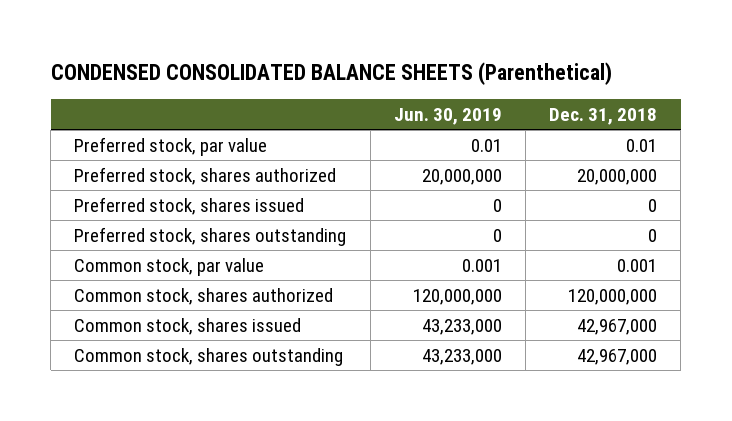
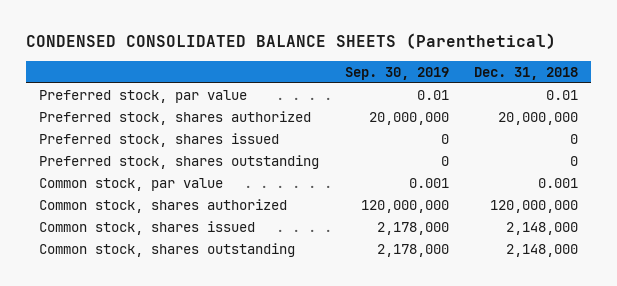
[393,107,502,125] Jun. 30, 2019 -> none
none -> [344,66,449,80] Sep. 30, 2019
[577,318,658,335] 42,967,000 -> [506,221,579,235] 2,148,000
[577,348,658,365] 42,967,000 -> [506,243,579,257] 2,148,000

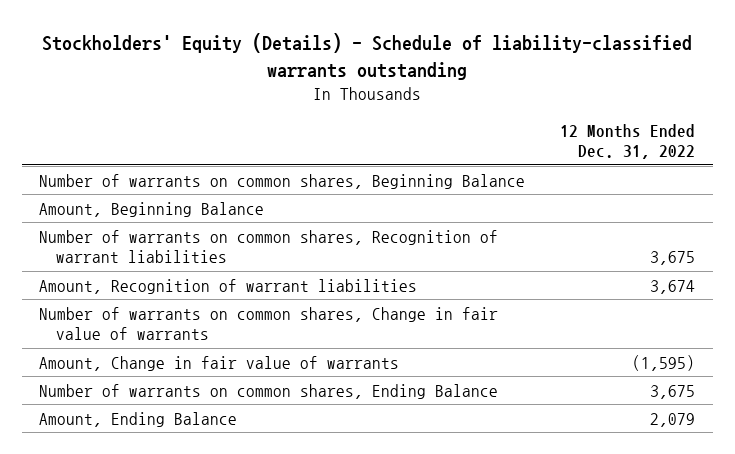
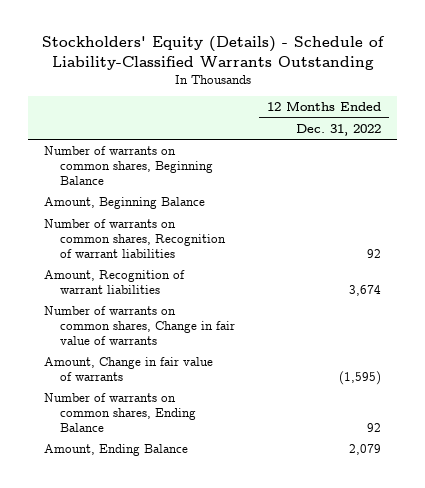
[42,32,693,80] Stockholders' Equity (Details) - Schedule of liability-classified warrants outstanding -> [41,36,385,70] Stockholders' Equity (Details) - Schedule of Liability-Classified Warrants Outstanding
[650,250,696,265] 3,675 -> [367,248,382,258] 92
[650,384,696,399] 3,675 -> [367,422,382,432] 92

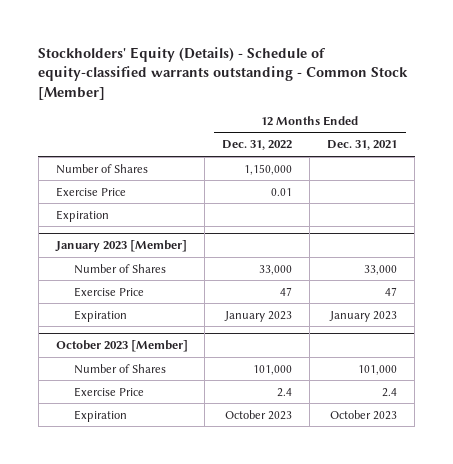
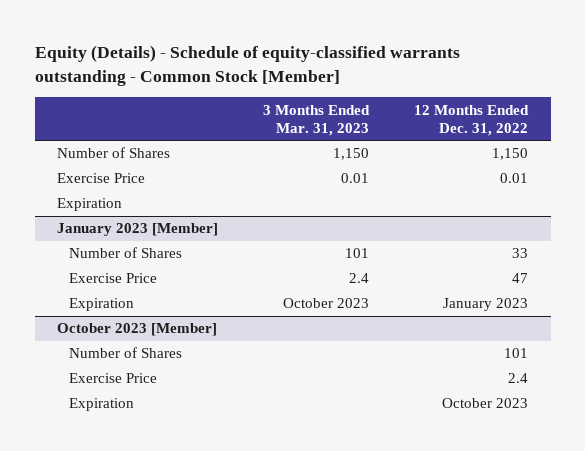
[38,46,409,100] Stockholders' Equity (Details) - Schedule of equity-classified warrants outstanding - Common Stock [Member] -> [34,45,460,86] Equity (Details) - Schedule of equity-classified warrants outstanding - Common Stock [Member]
[327,140,398,151] Dec. 31, 2021 -> none
none -> [263,104,371,136] 3 Months Ended Mar. 31, 2023
[244,163,293,175] 1,150,000 -> [492,148,529,161] 1,150
[259,264,293,275] 33,000 -> [512,248,529,259] 33
[253,364,293,375] 101,000 -> [504,348,529,359] 101

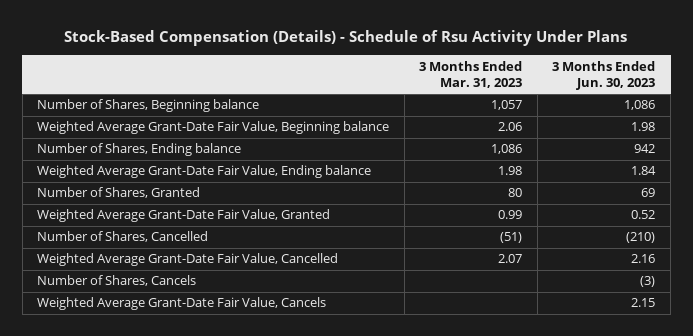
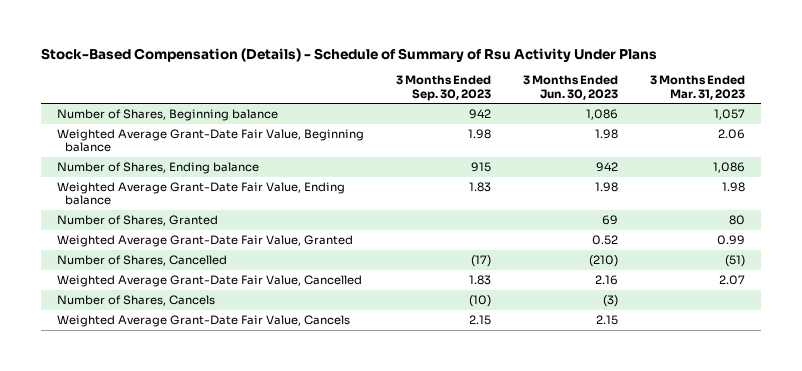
[64,30,628,47] Stock-Based Compensation (Details) - Schedule of Rsu Activity Under Plans -> [40,47,657,62] Stock-Based Compensation (Details) - Schedule of Summary of Rsu Activity Under Plans
none -> [395,75,491,101] 3 Months Ended Sep. 30, 2023
[631,166,657,176] 1.84 -> [594,182,618,193] 1.98

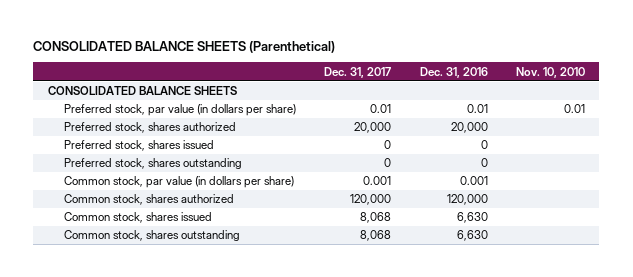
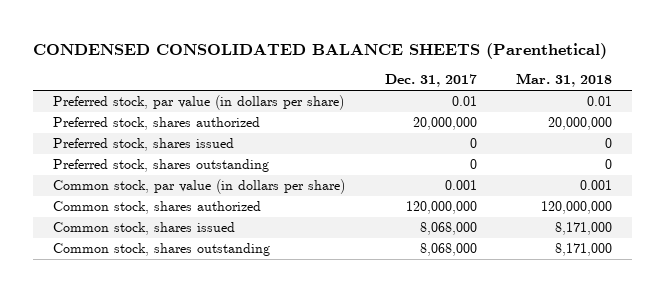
[33,40,336,53] CONSOLIDATED BALANCE SHEETS (Parenthetical) -> [33,42,608,59] CONDENSED CONSOLIDATED BALANCE SHEETS (Parenthetical)
[419,66,488,78] Dec. 31, 2016 -> none
[515,66,585,78] Nov. 10, 2010 -> none
none -> [516,73,613,88] Mar. 31, 2018
[47,86,237,96] CONSOLIDATED BALANCE SHEETS -> none
[354,122,392,134] 20,000 -> [412,117,477,131] 20,000,000
[350,194,392,206] 120,000 -> [405,201,477,215] 120,000,000
[360,212,392,224] 8,068 -> [419,222,477,236] 8,068,000
[360,230,392,242] 8,068 -> [419,243,477,257] 8,068,000

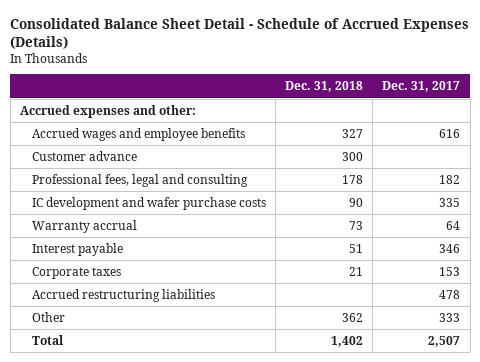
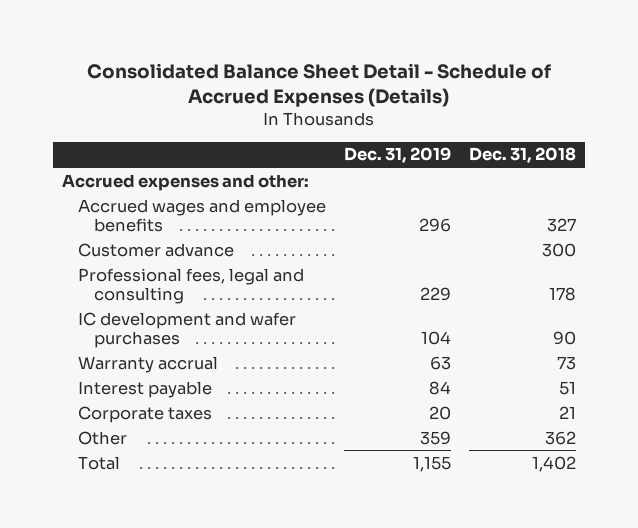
[382,81,461,93] Dec. 31, 2017 -> none
none -> [343,147,451,164] Dec. 31, 2019
[31,196,266,210] IC development and wafer purchase costs -> [77,311,296,348] IC development and wafer purchases
[31,288,215,302] Accrued restructuring liabilities -> none

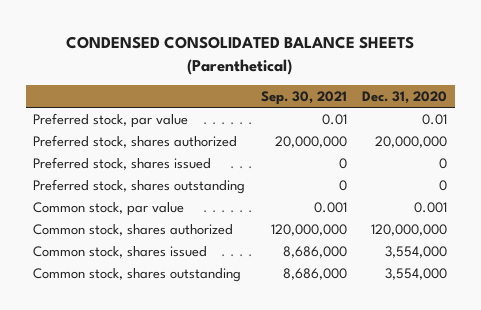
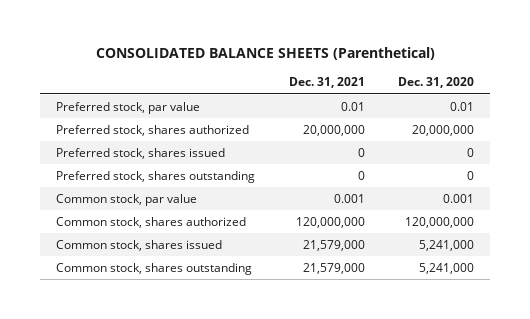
[66,36,415,75] CONDENSED CONSOLIDATED BALANCE SHEETS (Parenthetical) -> [96,47,436,61] CONSOLIDATED BALANCE SHEETS (Parenthetical)
[260,91,347,106] Sep. 30, 2021 -> none
none -> [288,77,365,89] Dec. 31, 2021
[385,245,448,258] 3,554,000 -> [418,239,474,251] 5,241,000
[385,267,448,280] 3,554,000 -> [418,262,474,274] 5,241,000

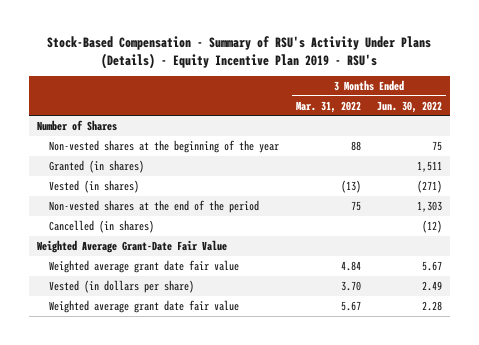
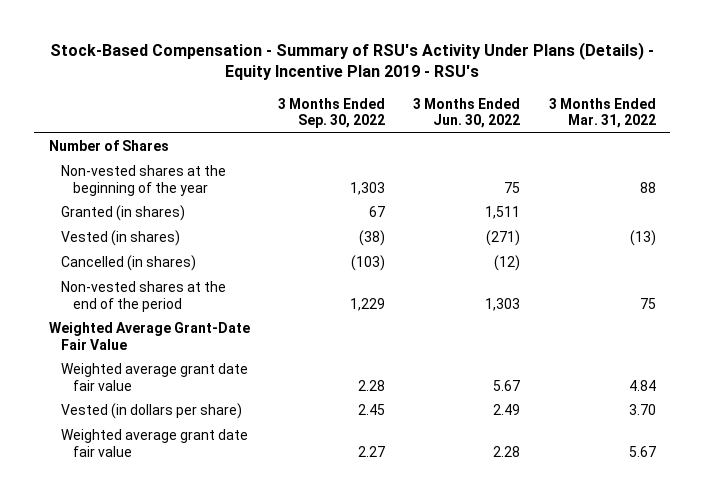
none -> [277,97,385,129] 3 Months Ended Sep. 30, 2022
[49,199,260,213] Non-vested shares at the end of the period -> [60,281,226,313] Non-vested shares at the end of the period

